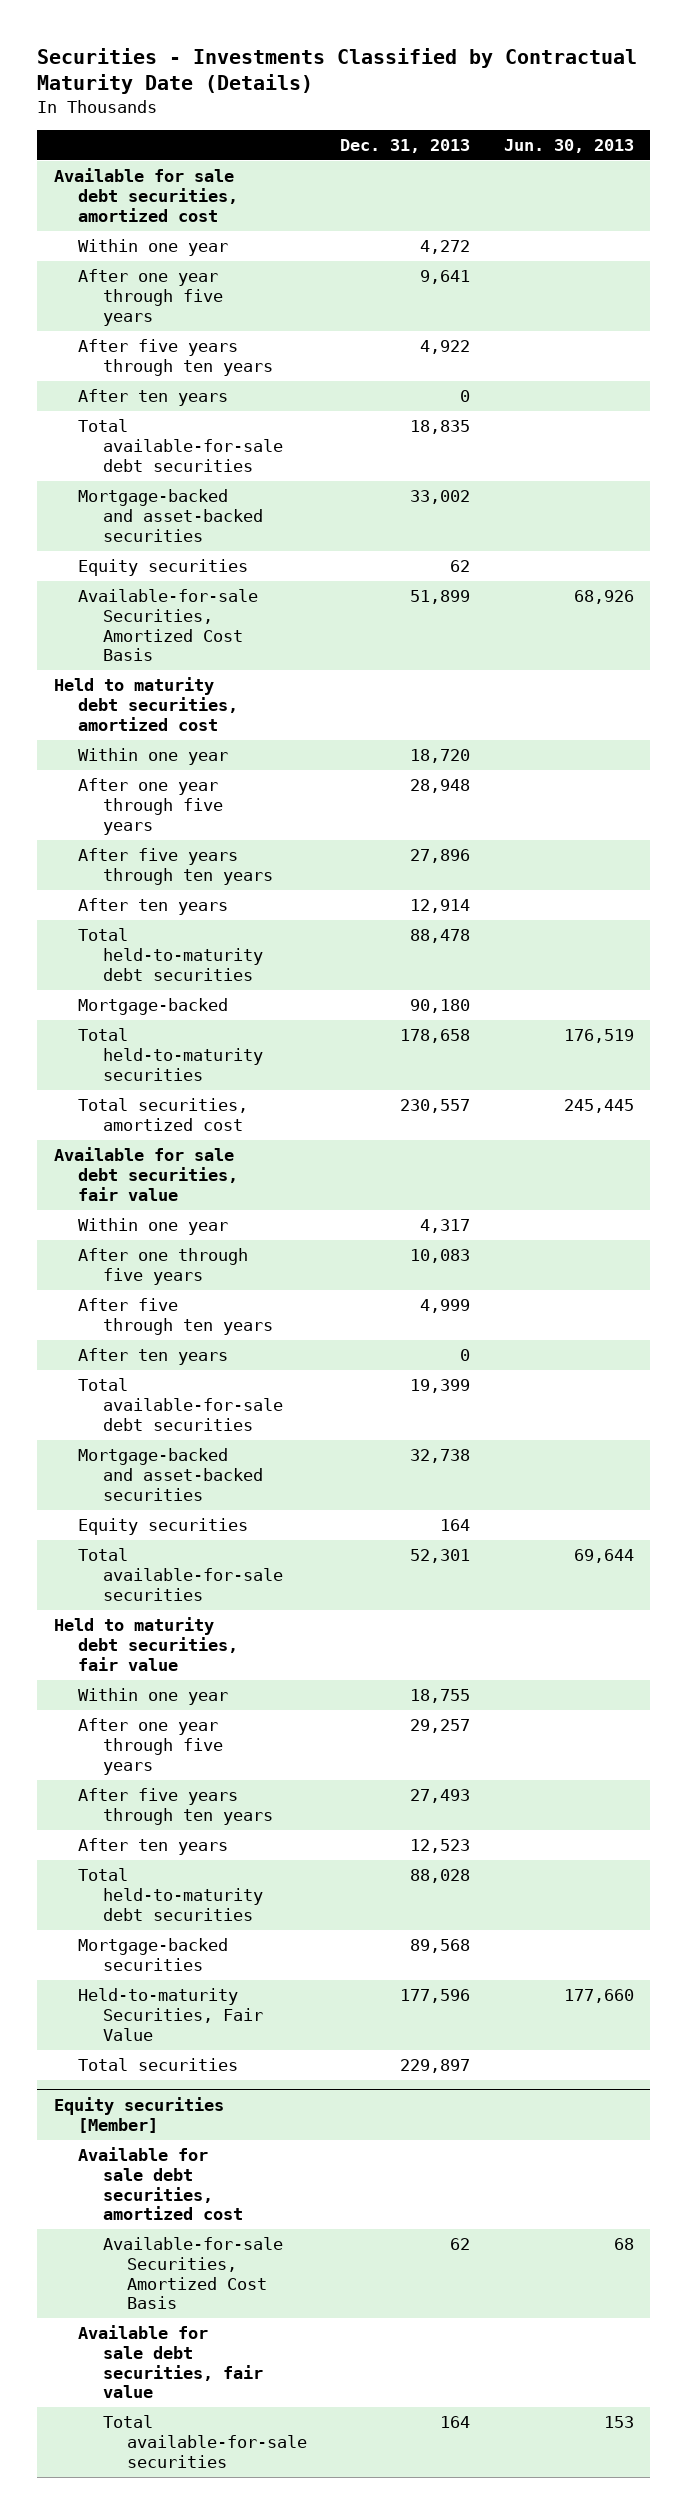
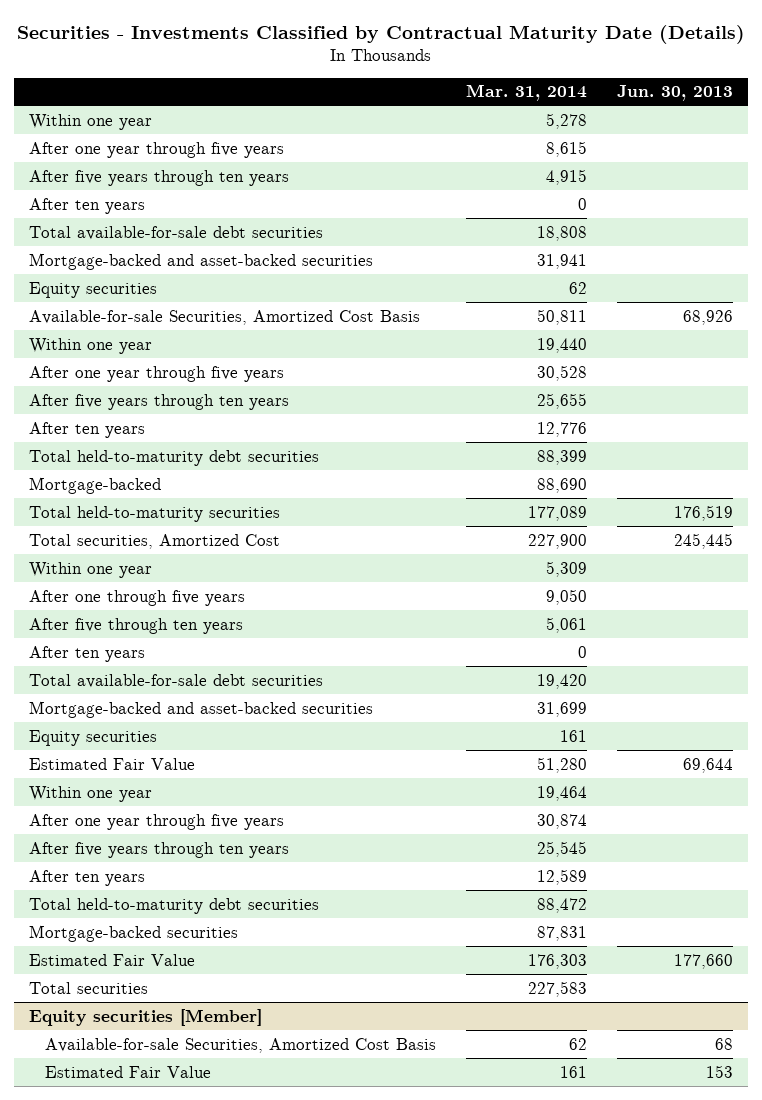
[340,138,471,153] Dec. 31, 2013 -> none
none -> [465,84,587,102] Mar. 31, 2014
[54,168,239,222] Available for sale debt securities, amortized cost -> none
[54,677,239,731] Held to maturity debt securities, amortized cost -> none
[54,1147,239,1201] Available for sale debt securities, fair value -> none
[78,1098,249,1131] Total securities, amortized cost -> [29,533,281,549] Total securities, Amortized Cost
[54,1617,239,1671] Held to maturity debt securities, fair value -> none
[78,1548,283,1601] Total available-for-sale securities -> [29,757,196,770] Estimated Fair Value
[78,1988,263,2041] Held-to-maturity Securities, Fair Value -> [29,953,196,966] Estimated Fair Value
[78,2147,243,2221] Available for sale debt securities, amortized cost -> none
[78,2325,263,2399] Available for sale debt securities, fair value -> none
[102,2415,307,2468] Total available-for-sale securities -> [44,1065,211,1078] Estimated Fair Value

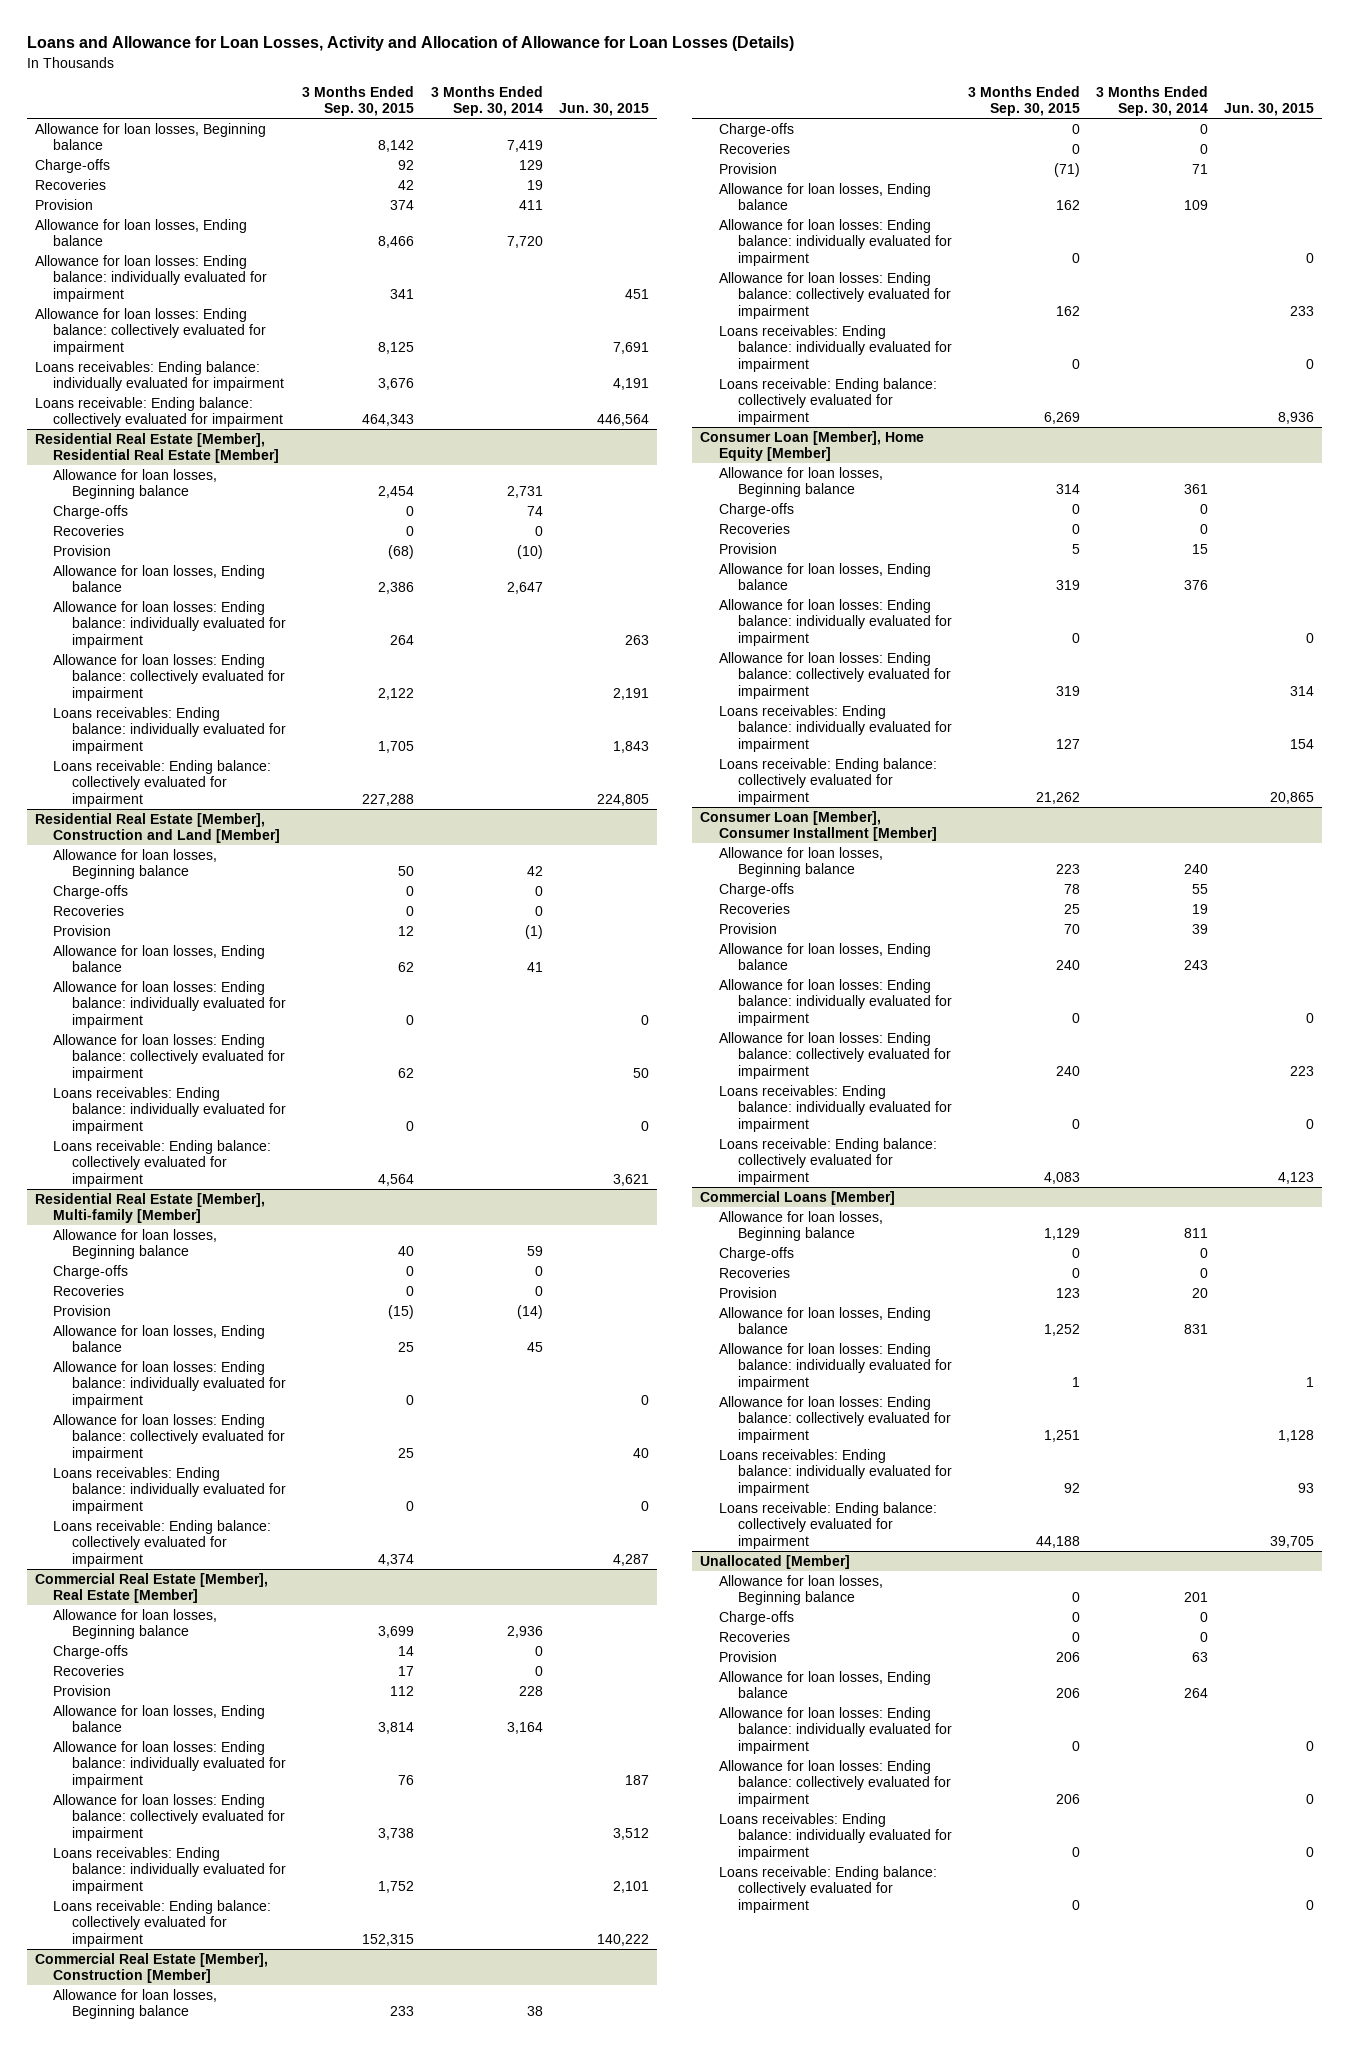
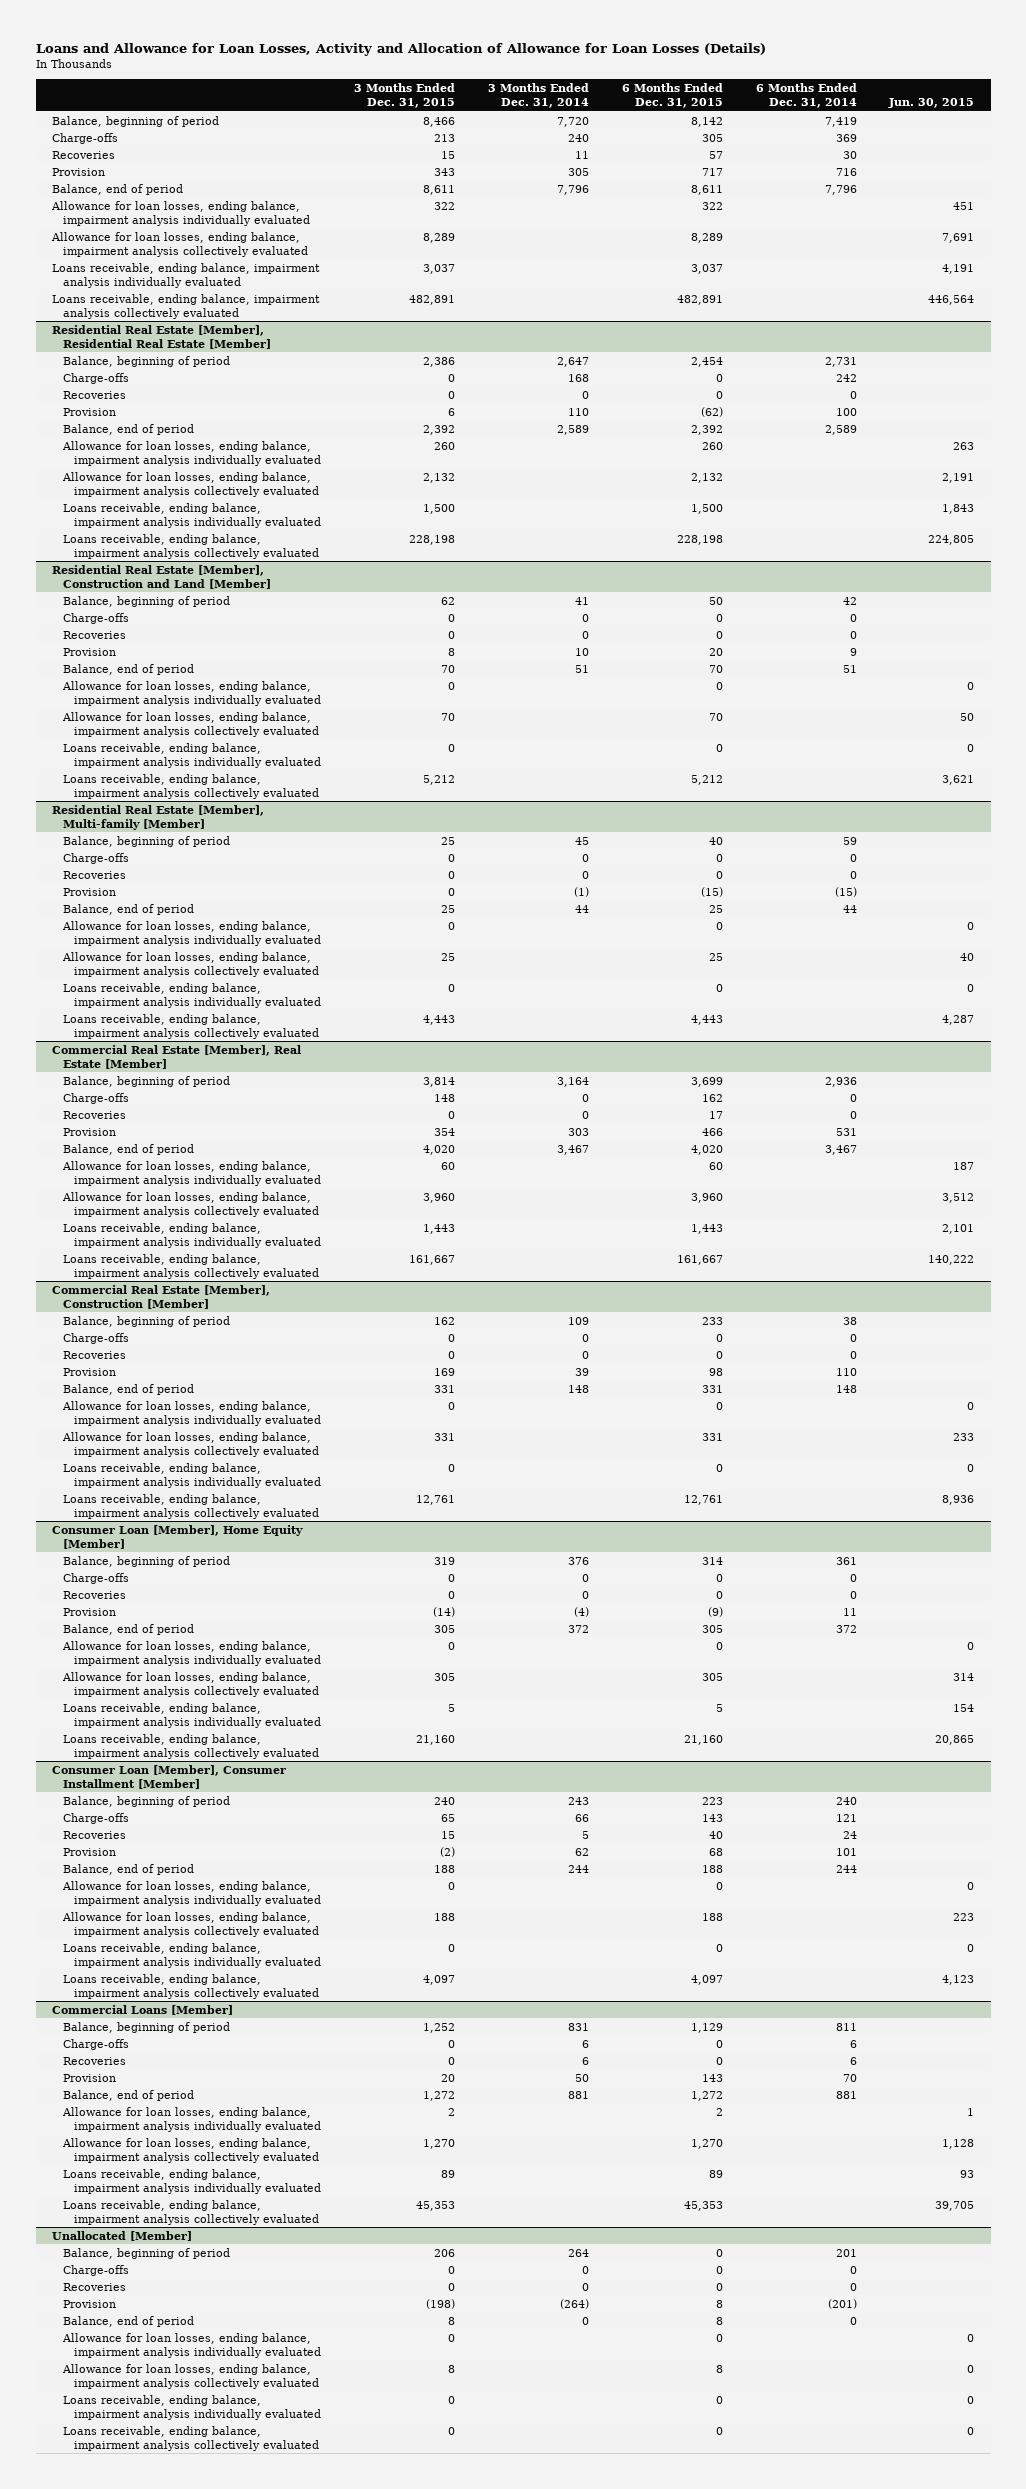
[302,85,415,116] 3 Months Ended Sep. 30, 2015 -> none
[430,85,543,116] 3 Months Ended Sep. 30, 2014 -> none
none -> [354,82,456,108] 3 Months Ended Dec. 31, 2015
none -> [487,82,589,108] 3 Months Ended Dec. 31, 2014
none -> [621,82,723,108] 6 Months Ended Dec. 31, 2015
none -> [755,82,857,108] 6 Months Ended Dec. 31, 2014
[34,122,266,151] Allowance for loan losses, Beginning balance -> [52,115,220,127] Balance, beginning of period
[34,218,247,247] Allowance for loan losses, Ending balance -> [52,183,184,195] Balance, end of period
[34,254,268,302] Allowance for loan losses: Ending balance: individually evaluated for impairment -> [51,200,311,226] Allowance for loan losses, ending balance, impairment analysis individually evaluated
[34,307,267,355] Allowance for loan losses: Ending balance: collectively evaluated for impairment -> [51,231,309,257] Allowance for loan losses, ending balance, impairment analysis collectively evaluated
[34,360,285,392] Loans receivables: Ending balance: individually evaluated for impairment -> [52,262,321,288] Loans receivable, ending balance, impairment analysis individually evaluated
[34,396,284,428] Loans receivable: Ending balance: collectively evaluated for impairment -> [52,293,321,319] Loans receivable, ending balance, impairment analysis collectively evaluated
[53,468,218,500] Allowance for loan losses, Beginning balance -> [63,355,231,367] Balance, beginning of period
[53,564,266,593] Allowance for loan losses, Ending balance -> [63,423,195,435] Balance, end of period
[53,600,287,648] Allowance for loan losses: Ending balance: individually evaluated for impairment -> [62,440,322,466] Allowance for loan losses, ending balance, impairment analysis individually evaluated
[53,653,286,701] Allowance for loan losses: Ending balance: collectively evaluated for impairment -> [62,471,320,497] Allowance for loan losses, ending balance, impairment analysis collectively evaluated
[53,706,287,754] Loans receivables: Ending balance: individually evaluated for impairment -> [63,502,322,528] Loans receivable, ending balance, impairment analysis individually evaluated
[53,759,272,807] Loans receivable: Ending balance: collectively evaluated for impairment -> [63,533,320,559] Loans receivable, ending balance, impairment analysis collectively evaluated
[53,848,218,880] Allowance for loan losses, Beginning balance -> [63,595,231,607] Balance, beginning of period
[53,944,266,973] Allowance for loan losses, Ending balance -> [63,663,195,675] Balance, end of period
[53,980,287,1028] Allowance for loan losses: Ending balance: individually evaluated for impairment -> [62,680,322,706] Allowance for loan losses, ending balance, impairment analysis individually evaluated
[53,1033,286,1081] Allowance for loan losses: Ending balance: collectively evaluated for impairment -> [62,711,320,737] Allowance for loan losses, ending balance, impairment analysis collectively evaluated
[53,1086,287,1134] Loans receivables: Ending balance: individually evaluated for impairment -> [63,742,322,768] Loans receivable, ending balance, impairment analysis individually evaluated
[53,1139,272,1187] Loans receivable: Ending balance: collectively evaluated for impairment -> [63,773,320,799] Loans receivable, ending balance, impairment analysis collectively evaluated
[53,1228,218,1260] Allowance for loan losses, Beginning balance -> [63,835,231,847] Balance, beginning of period
[53,1324,266,1353] Allowance for loan losses, Ending balance -> [63,903,195,915] Balance, end of period
[53,1360,287,1408] Allowance for loan losses: Ending balance: individually evaluated for impairment -> [62,920,322,946] Allowance for loan losses, ending balance, impairment analysis individually evaluated
[53,1413,286,1461] Allowance for loan losses: Ending balance: collectively evaluated for impairment -> [62,951,320,977] Allowance for loan losses, ending balance, impairment analysis collectively evaluated
[53,1466,287,1514] Loans receivables: Ending balance: individually evaluated for impairment -> [63,982,322,1008] Loans receivable, ending balance, impairment analysis individually evaluated
[53,1519,272,1567] Loans receivable: Ending balance: collectively evaluated for impairment -> [63,1013,320,1039] Loans receivable, ending balance, impairment analysis collectively evaluated
[53,1608,218,1640] Allowance for loan losses, Beginning balance -> [63,1075,231,1087] Balance, beginning of period
[53,1704,266,1733] Allowance for loan losses, Ending balance -> [63,1143,195,1155] Balance, end of period
[53,1740,287,1788] Allowance for loan losses: Ending balance: individually evaluated for impairment -> [62,1160,322,1186] Allowance for loan losses, ending balance, impairment analysis individually evaluated
[53,1793,286,1841] Allowance for loan losses: Ending balance: collectively evaluated for impairment -> [62,1191,320,1217] Allowance for loan losses, ending balance, impairment analysis collectively evaluated
[53,1846,287,1894] Loans receivables: Ending balance: individually evaluated for impairment -> [63,1222,322,1248] Loans receivable, ending balance, impairment analysis individually evaluated
[53,1899,272,1947] Loans receivable: Ending balance: collectively evaluated for impairment -> [63,1253,320,1279] Loans receivable, ending balance, impairment analysis collectively evaluated
[53,1988,218,2020] Allowance for loan losses, Beginning balance -> [63,1315,231,1327] Balance, beginning of period
[718,182,931,211] Allowance for loan losses, Ending balance -> [63,1383,195,1395] Balance, end of period
[718,218,952,266] Allowance for loan losses: Ending balance: individually evaluated for impairment -> [62,1400,322,1426] Allowance for loan losses, ending balance, impairment analysis individually evaluated
[718,271,951,319] Allowance for loan losses: Ending balance: collectively evaluated for impairment -> [62,1431,320,1457] Allowance for loan losses, ending balance, impairment analysis collectively evaluated
[718,324,952,372] Loans receivables: Ending balance: individually evaluated for impairment -> [63,1462,322,1488] Loans receivable, ending balance, impairment analysis individually evaluated
[718,377,937,425] Loans receivable: Ending balance: collectively evaluated for impairment -> [63,1493,320,1519] Loans receivable, ending balance, impairment analysis collectively evaluated
[718,466,883,498] Allowance for loan losses, Beginning balance -> [63,1555,231,1567] Balance, beginning of period
[718,562,931,591] Allowance for loan losses, Ending balance -> [63,1623,195,1635] Balance, end of period
[718,598,952,646] Allowance for loan losses: Ending balance: individually evaluated for impairment -> [62,1640,322,1666] Allowance for loan losses, ending balance, impairment analysis individually evaluated
[718,651,951,699] Allowance for loan losses: Ending balance: collectively evaluated for impairment -> [62,1671,320,1697] Allowance for loan losses, ending balance, impairment analysis collectively evaluated
[718,704,952,752] Loans receivables: Ending balance: individually evaluated for impairment -> [63,1702,322,1728] Loans receivable, ending balance, impairment analysis individually evaluated
[718,757,937,805] Loans receivable: Ending balance: collectively evaluated for impairment -> [63,1733,320,1759] Loans receivable, ending balance, impairment analysis collectively evaluated
[718,846,883,878] Allowance for loan losses, Beginning balance -> [63,1795,231,1807] Balance, beginning of period
[718,942,931,971] Allowance for loan losses, Ending balance -> [63,1863,195,1875] Balance, end of period
[718,978,952,1026] Allowance for loan losses: Ending balance: individually evaluated for impairment -> [62,1880,322,1906] Allowance for loan losses, ending balance, impairment analysis individually evaluated
[718,1031,951,1079] Allowance for loan losses: Ending balance: collectively evaluated for impairment -> [62,1911,320,1937] Allowance for loan losses, ending balance, impairment analysis collectively evaluated
[718,1084,952,1132] Loans receivables: Ending balance: individually evaluated for impairment -> [63,1942,322,1968] Loans receivable, ending balance, impairment analysis individually evaluated
[718,1137,937,1185] Loans receivable: Ending balance: collectively evaluated for impairment -> [63,1973,320,1999] Loans receivable, ending balance, impairment analysis collectively evaluated
[718,1210,883,1242] Allowance for loan losses, Beginning balance -> [63,2021,231,2033] Balance, beginning of period
[718,1306,931,1335] Allowance for loan losses, Ending balance -> [63,2089,195,2101] Balance, end of period
[718,1342,952,1390] Allowance for loan losses: Ending balance: individually evaluated for impairment -> [62,2106,322,2132] Allowance for loan losses, ending balance, impairment analysis individually evaluated
[718,1395,951,1443] Allowance for loan losses: Ending balance: collectively evaluated for impairment -> [62,2137,320,2163] Allowance for loan losses, ending balance, impairment analysis collectively evaluated
[718,1448,952,1496] Loans receivables: Ending balance: individually evaluated for impairment -> [63,2168,322,2194] Loans receivable, ending balance, impairment analysis individually evaluated
[718,1501,937,1549] Loans receivable: Ending balance: collectively evaluated for impairment -> [63,2199,320,2225] Loans receivable, ending balance, impairment analysis collectively evaluated
[718,1574,883,1606] Allowance for loan losses, Beginning balance -> [63,2247,231,2259] Balance, beginning of period
[718,1670,931,1699] Allowance for loan losses, Ending balance -> [63,2315,195,2327] Balance, end of period
[718,1706,952,1754] Allowance for loan losses: Ending balance: individually evaluated for impairment -> [62,2332,322,2358] Allowance for loan losses, ending balance, impairment analysis individually evaluated
[718,1759,951,1807] Allowance for loan losses: Ending balance: collectively evaluated for impairment -> [62,2363,320,2389] Allowance for loan losses, ending balance, impairment analysis collectively evaluated
[718,1812,952,1860] Loans receivables: Ending balance: individually evaluated for impairment -> [63,2394,322,2420] Loans receivable, ending balance, impairment analysis individually evaluated
[718,1865,937,1913] Loans receivable: Ending balance: collectively evaluated for impairment -> [63,2425,320,2451] Loans receivable, ending balance, impairment analysis collectively evaluated

